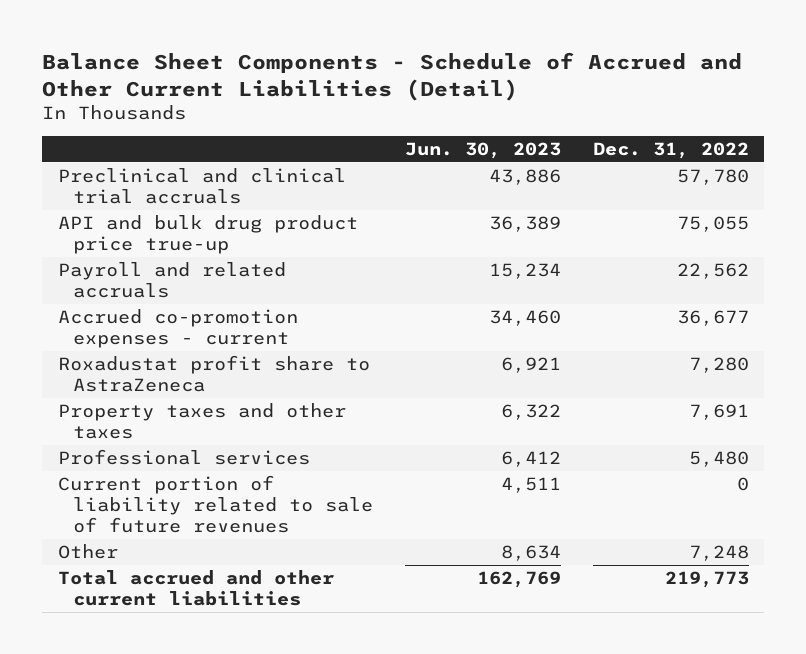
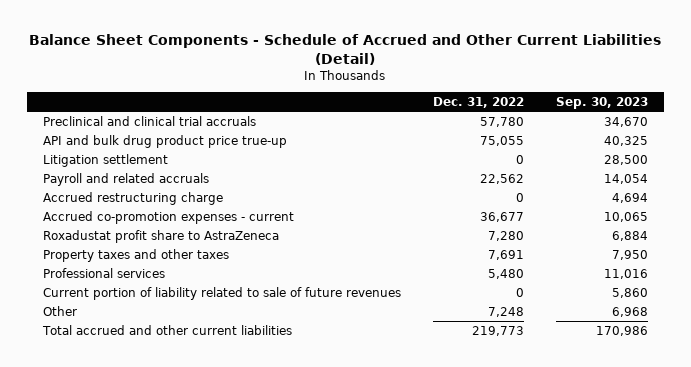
[404,142,561,160] Jun. 30, 2023 -> none
none -> [555,96,648,109] Sep. 30, 2023
none -> [42,154,168,168] Litigation settlement
none -> [42,192,223,206] Accrued restructuring charge

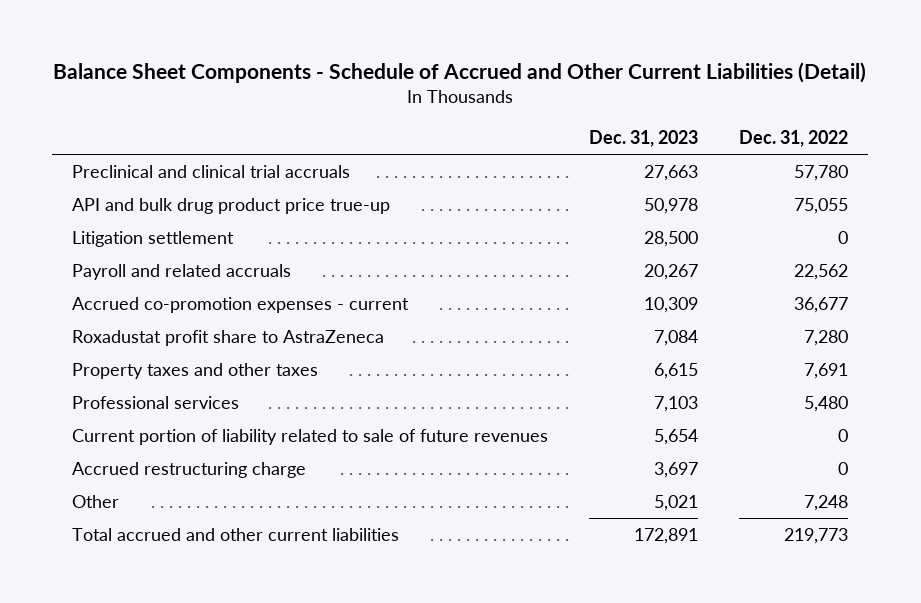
[555,96,648,109] Sep. 30, 2023 -> none
none -> [589,129,699,147] Dec. 31, 2023
[42,192,223,206] Accrued restructuring charge -> [72,461,307,478] Accrued restructuring charge

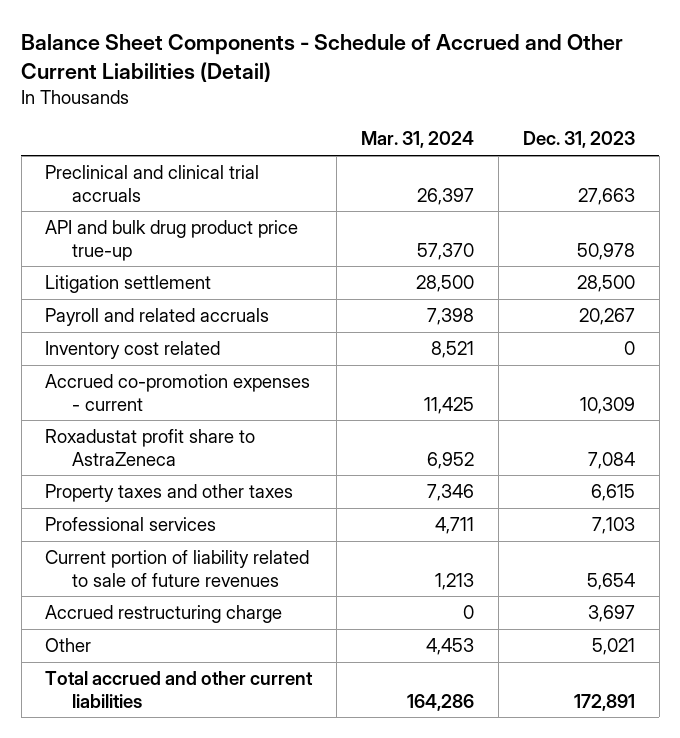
[739,129,849,147] Dec. 31, 2022 -> none
none -> [361,131,475,149] Mar. 31, 2024
none -> [45,341,221,360] Inventory cost related

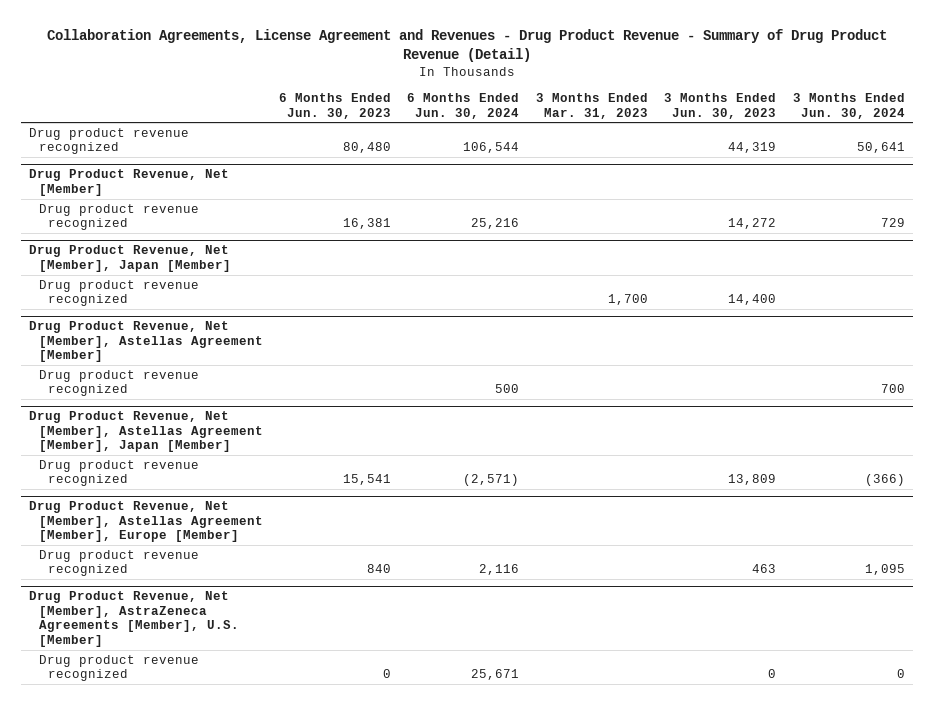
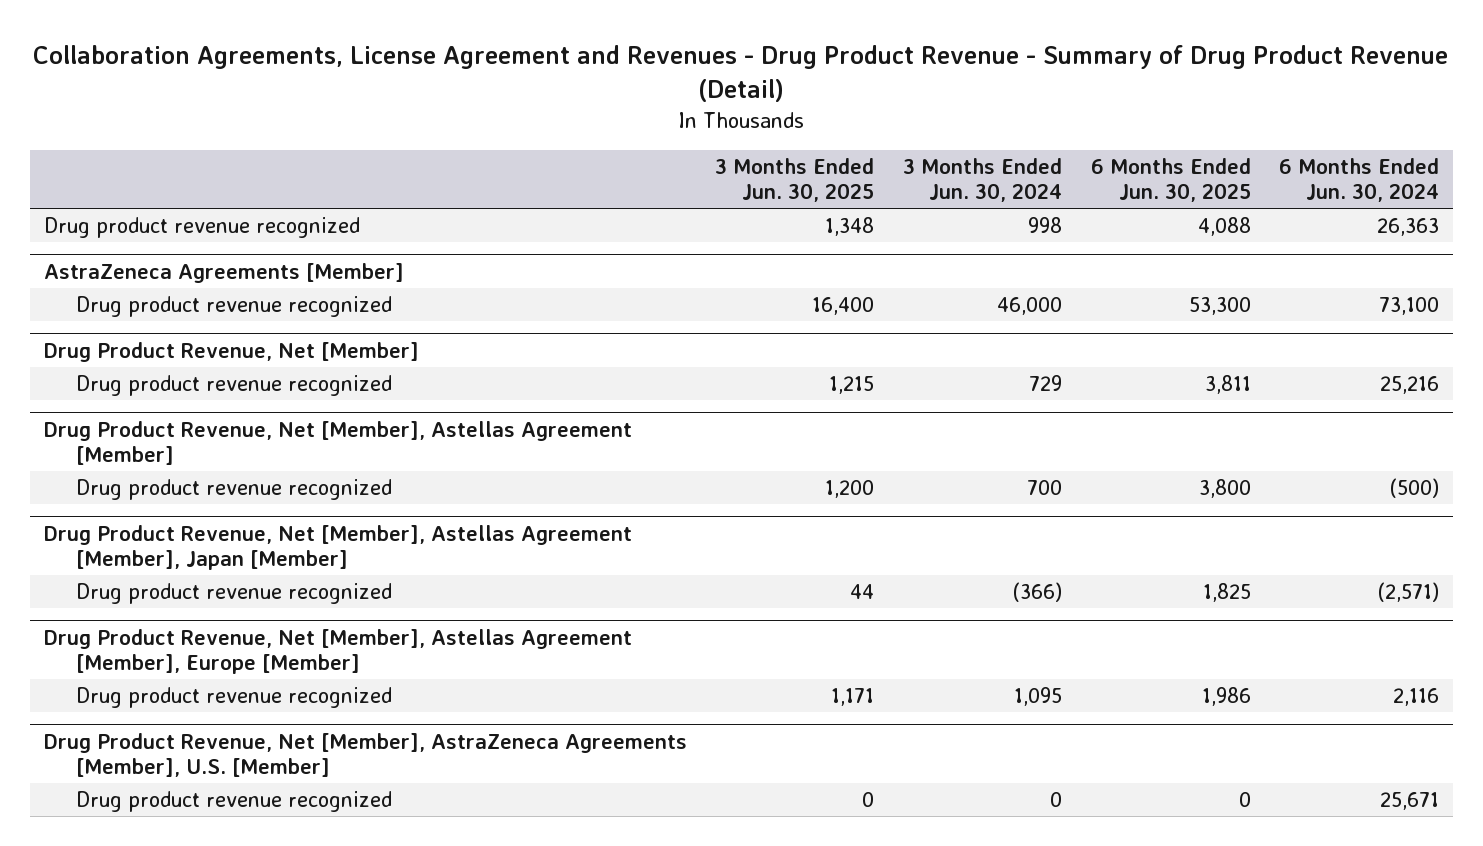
[278,93,391,119] 6 Months Ended Jun. 30, 2023 -> none
[535,93,648,119] 3 Months Ended Mar. 31, 2023 -> none
[664,93,777,119] 3 Months Ended Jun. 30, 2023 -> none
none -> [715,157,875,203] 3 Months Ended Jun. 30, 2025
none -> [1090,157,1251,203] 6 Months Ended Jun. 30, 2025
[463,142,520,154] 106,544 -> [1377,218,1440,237] 26,363
[856,142,905,154] 50,641 -> [1027,217,1062,234] 998
none -> [43,262,404,283] AstraZeneca Agreements [Member]
none -> [76,296,393,318] Drug product revenue recognized
[29,245,231,272] Drug Product Revenue, Net [Member], Japan [Member] -> none
[38,279,199,307] Drug product revenue recognized -> none
[495,384,520,394] 500 -> [1389,478,1440,499] (500)

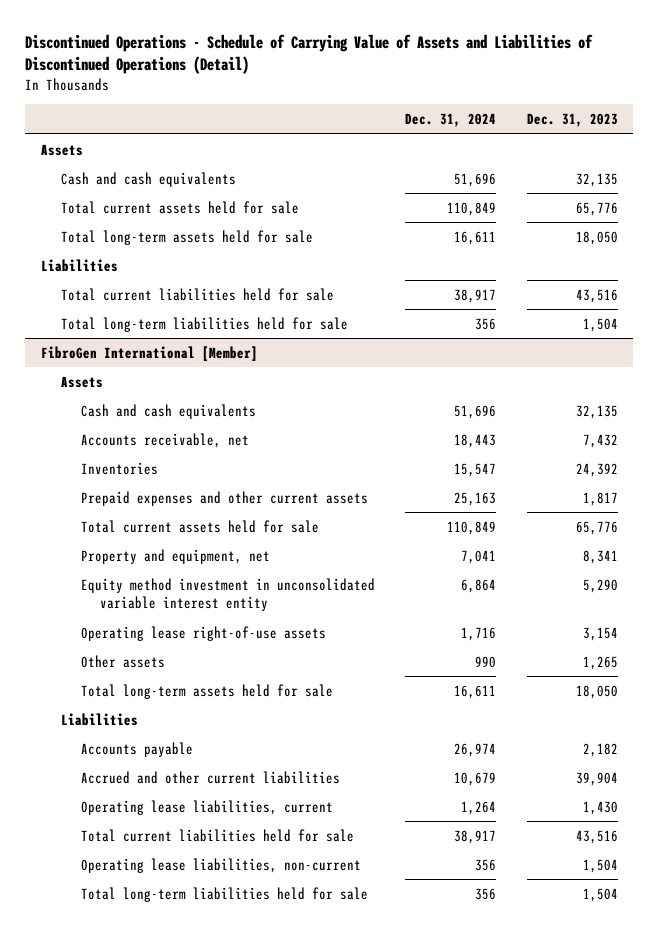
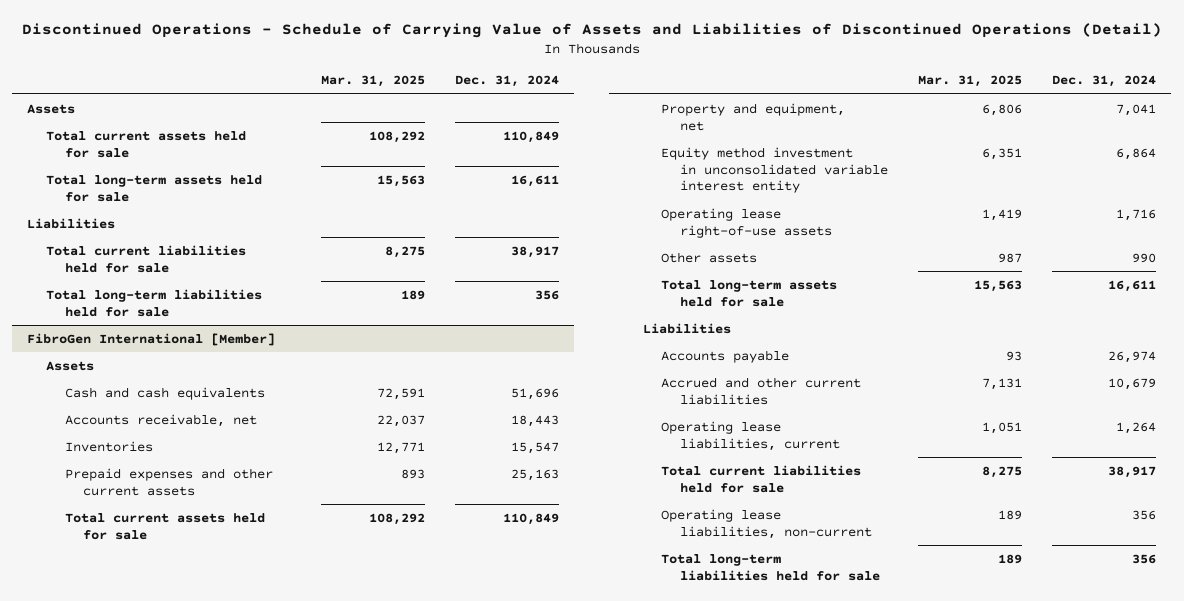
[526,112,618,127] Dec. 31, 2023 -> none
none -> [321,75,426,88] Mar. 31, 2025
[60,171,236,187] Cash and cash equivalents -> none

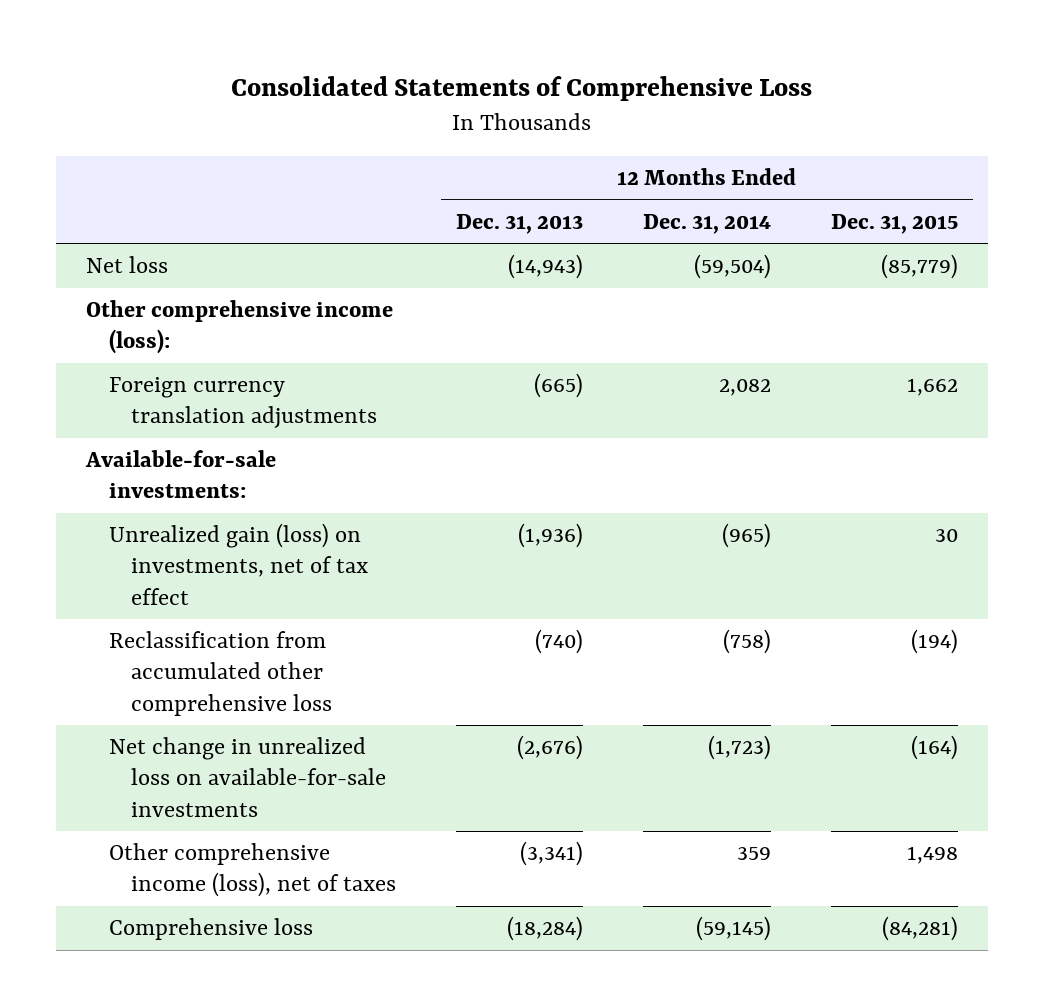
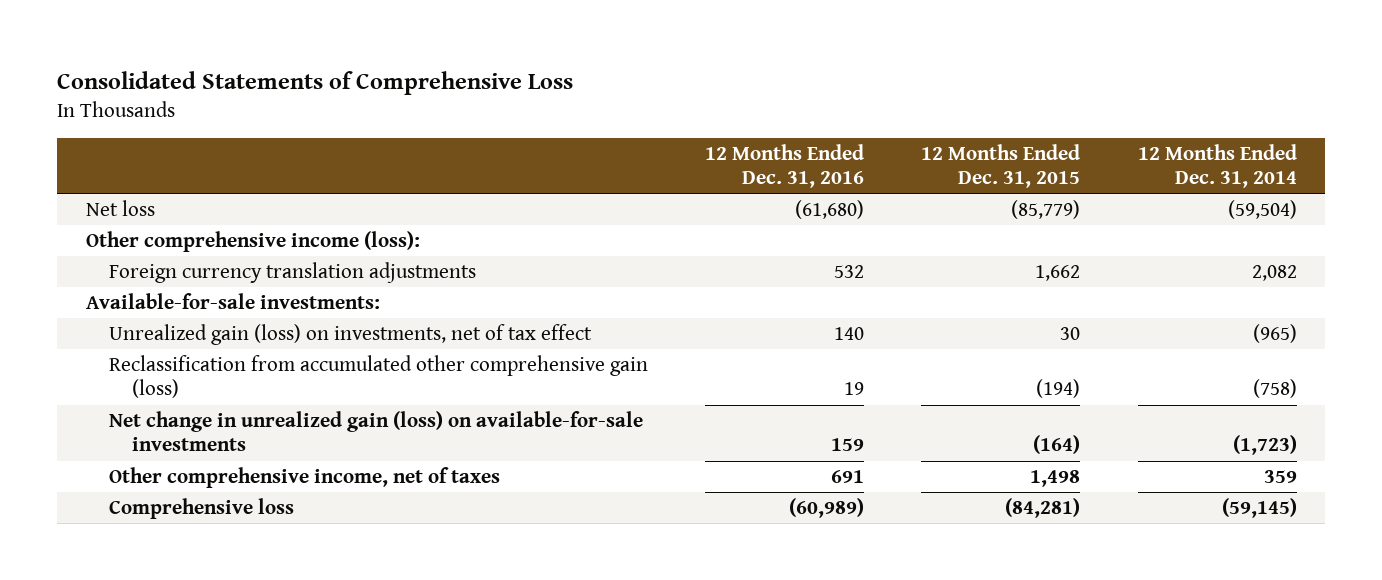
[455,213,583,234] Dec. 31, 2013 -> none
none -> [705,143,865,188] 12 Months Ended Dec. 31, 2016
[108,631,333,716] Reclassification from accumulated other comprehensive loss -> [108,355,648,399] Reclassification from accumulated other comprehensive gain (loss)
[108,737,387,817] Net change in unrealized loss on available-for-sale investments -> [108,411,643,452] Net change in unrealized gain (loss) on available-for-sale investments
[108,843,397,898] Other comprehensive income (loss), net of taxes -> [108,467,500,489] Other comprehensive income, net of taxes

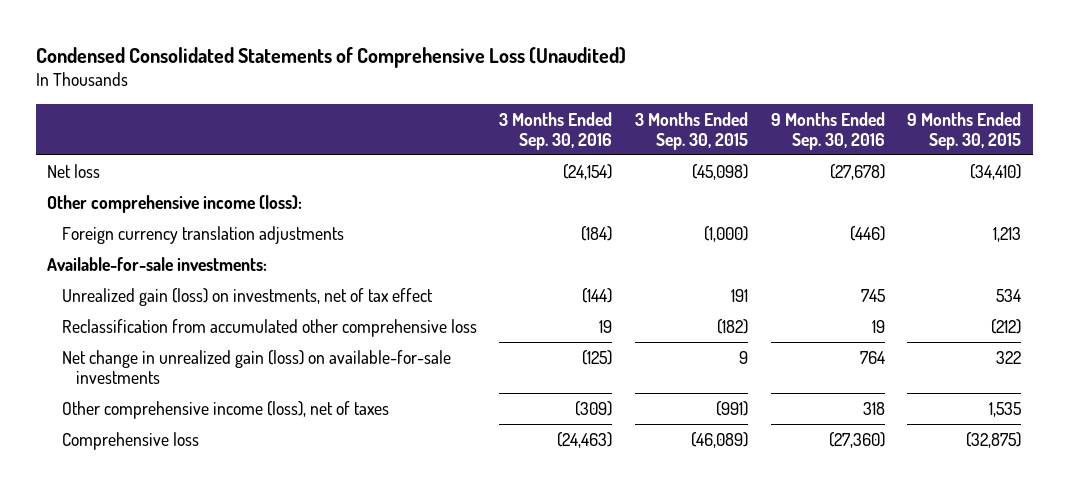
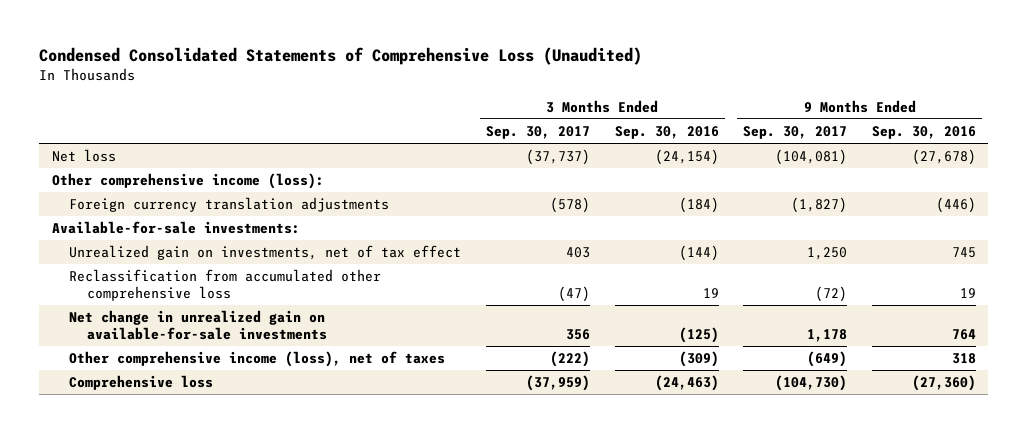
[635,111,749,150] 3 Months Ended Sep. 30, 2015 -> none
[907,111,1022,150] 9 Months Ended Sep. 30, 2015 -> none
none -> [485,126,590,140] Sep. 30, 2017
none -> [743,126,848,140] Sep. 30, 2017
[61,287,433,306] Unrealized gain (loss) on investments, net of tax effect -> [69,245,462,261] Unrealized gain on investments, net of tax effect
[61,349,451,385] Net change in unrealized gain (loss) on available-for-sale investments -> [69,310,327,340] Net change in unrealized gain on available-for-sale investments

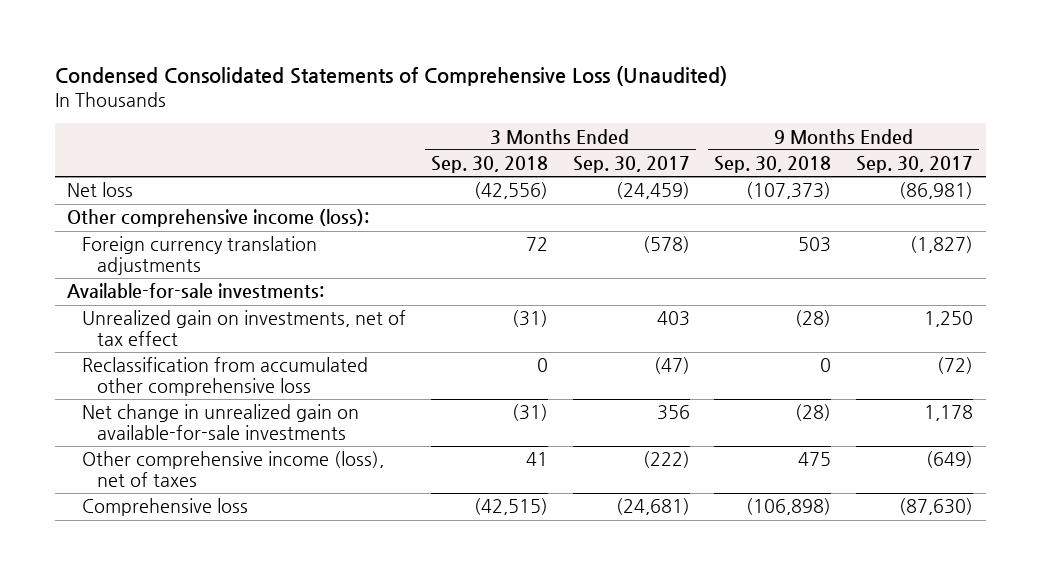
[614,126,719,140] Sep. 30, 2016 -> none
[871,126,976,140] Sep. 30, 2016 -> none
none -> [430,156,548,174] Sep. 30, 2018
none -> [714,156,832,174] Sep. 30, 2018
[525,149,590,166] (37,737) -> [615,182,690,200] (24,459)
[775,149,848,166] (104,081) -> [899,182,974,200] (86,981)
[525,375,590,392] (37,959) -> [615,498,690,516] (24,681)
[775,375,848,392] (104,730) -> [899,498,974,516] (87,630)

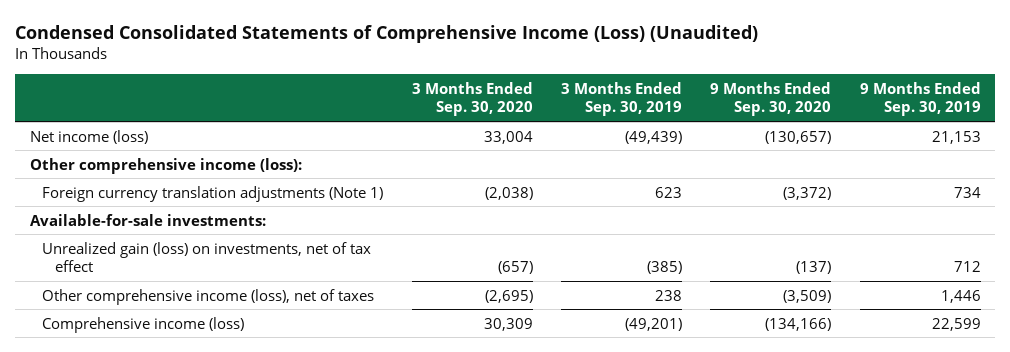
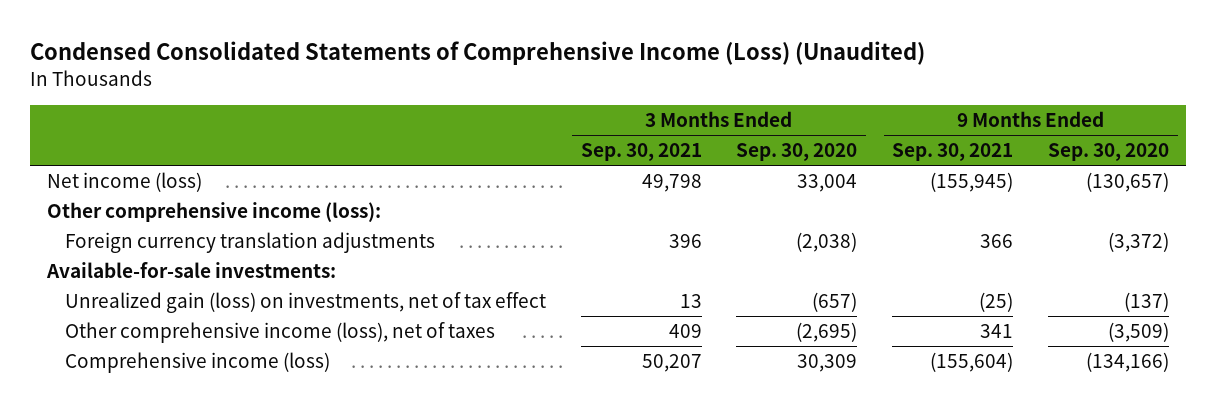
[560,81,682,117] 3 Months Ended Sep. 30, 2019 -> none
[859,81,981,117] 9 Months Ended Sep. 30, 2019 -> none
none -> [580,143,702,162] Sep. 30, 2021
none -> [892,143,1014,162] Sep. 30, 2021
[42,185,384,202] Foreign currency translation adjustments (Note 1) -> [64,232,435,254] Foreign currency translation adjustments

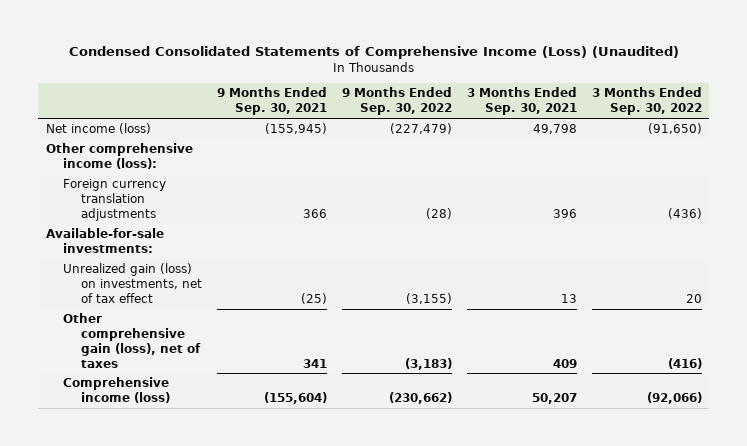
[736,143,858,162] Sep. 30, 2020 -> none
[1047,143,1169,162] Sep. 30, 2020 -> none
none -> [341,87,452,116] 9 Months Ended Sep. 30, 2022
none -> [591,87,702,116] 3 Months Ended Sep. 30, 2022
[64,322,495,344] Other comprehensive income (loss), net of taxes -> [63,313,202,368] Other comprehensive gain (loss), net of taxes

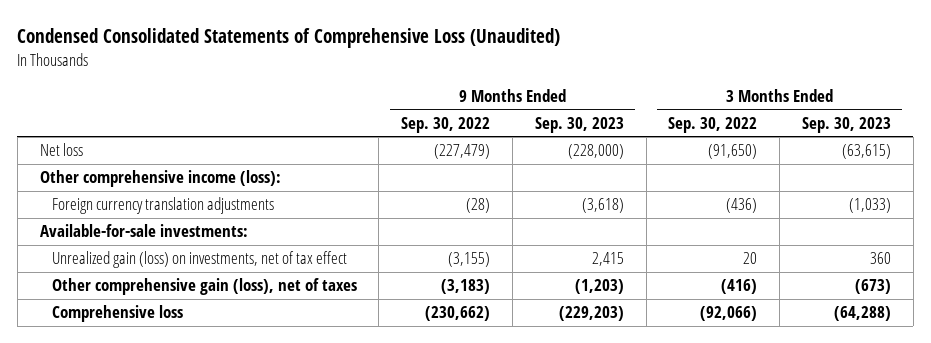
[68,46,679,60] Condensed Consolidated Statements of Comprehensive Income (Loss) (Unaudited) -> [17,28,561,49] Condensed Consolidated Statements of Comprehensive Loss (Unaudited)
[216,87,327,116] 9 Months Ended Sep. 30, 2021 -> none
[466,87,577,116] 3 Months Ended Sep. 30, 2021 -> none
none -> [534,116,624,133] Sep. 30, 2023
none -> [801,116,891,133] Sep. 30, 2023
[45,123,151,135] Net income (loss) -> [39,143,83,157] Net loss
[63,377,171,403] Comprehensive income (loss) -> [51,305,183,323] Comprehensive loss

